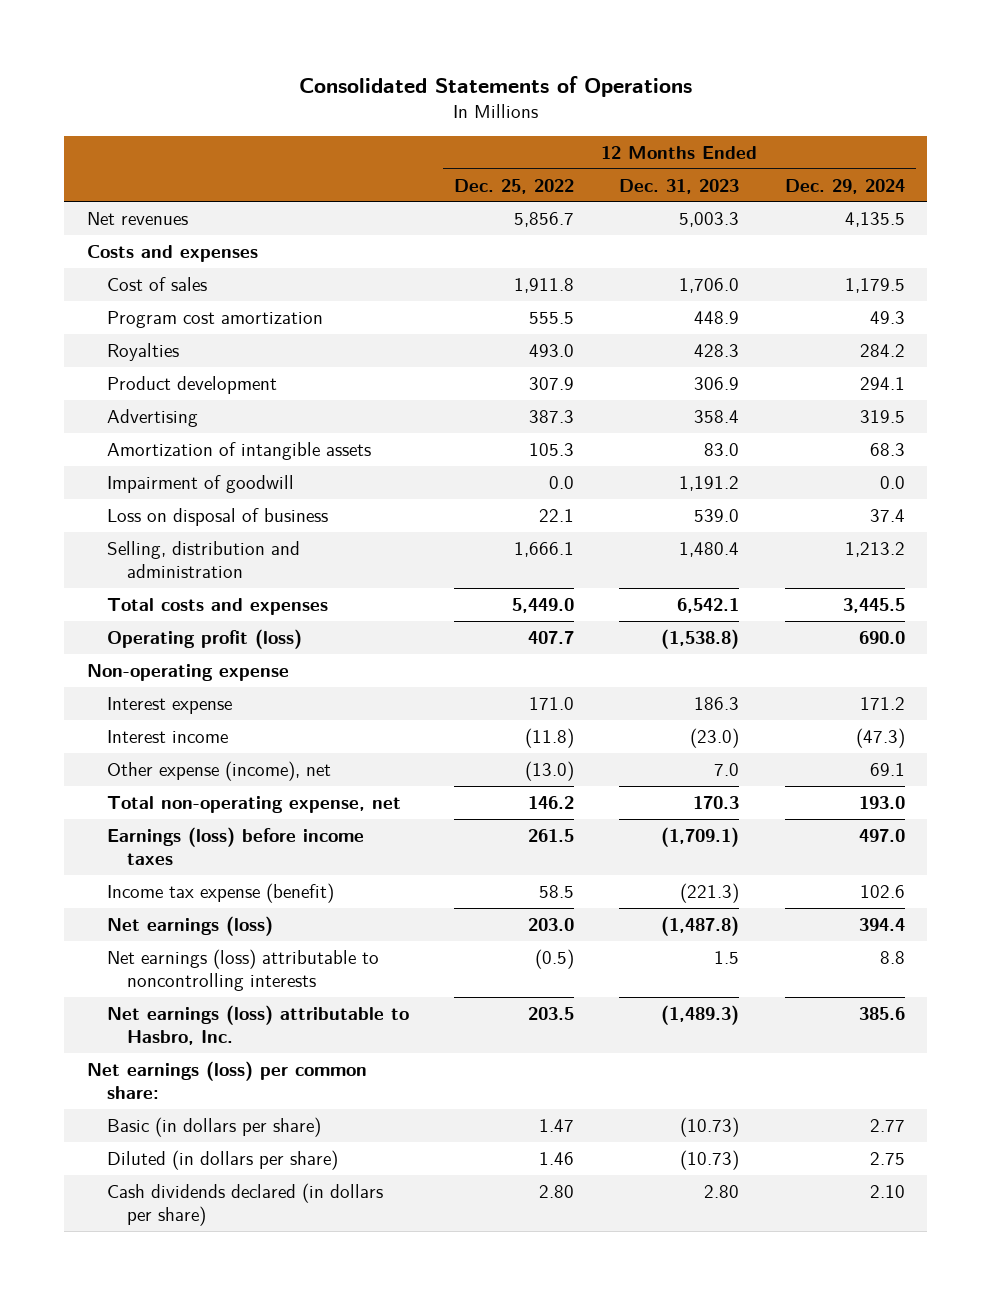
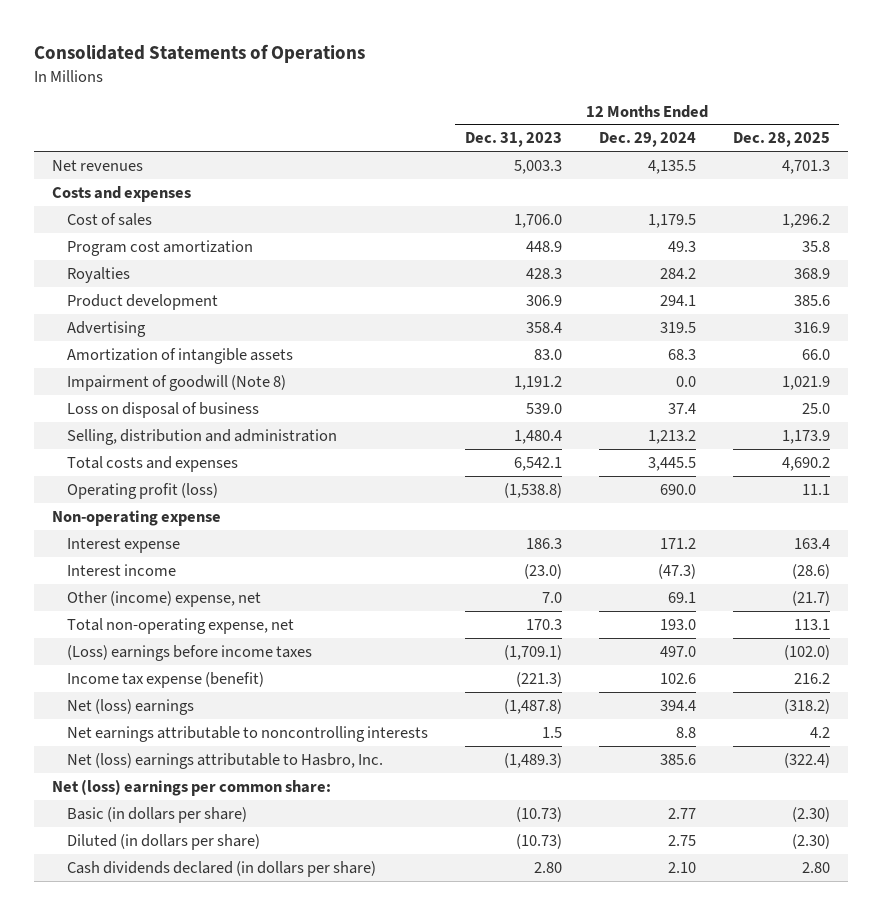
[454,178,575,194] Dec. 25, 2022 -> none
none -> [732,132,830,148] Dec. 28, 2025
[106,474,294,493] Impairment of goodwill -> [66,374,286,391] Impairment of goodwill (Note 8)
[106,760,331,781] Other expense (income), net -> [66,590,261,607] Other (income) expense, net
[106,826,364,866] Earnings (loss) before income taxes -> [66,644,312,661] (Loss) earnings before income taxes
[106,915,273,936] Net earnings (loss) -> [66,698,194,715] Net (loss) earnings
[106,948,379,992] Net earnings (loss) attributable to noncontrolling interests -> [66,725,428,742] Net earnings attributable to noncontrolling interests
[106,1004,409,1046] Net earnings (loss) attributable to Hasbro, Inc. -> [66,752,383,769] Net (loss) earnings attributable to Hasbro, Inc.
[86,1060,367,1100] Net earnings (loss) per common share: -> [52,778,332,796] Net (loss) earnings per common share:

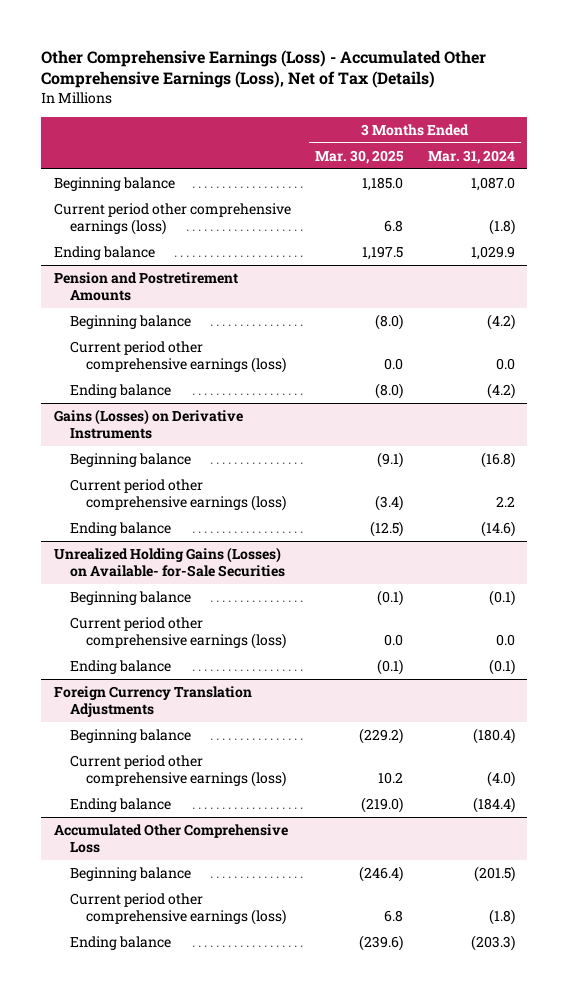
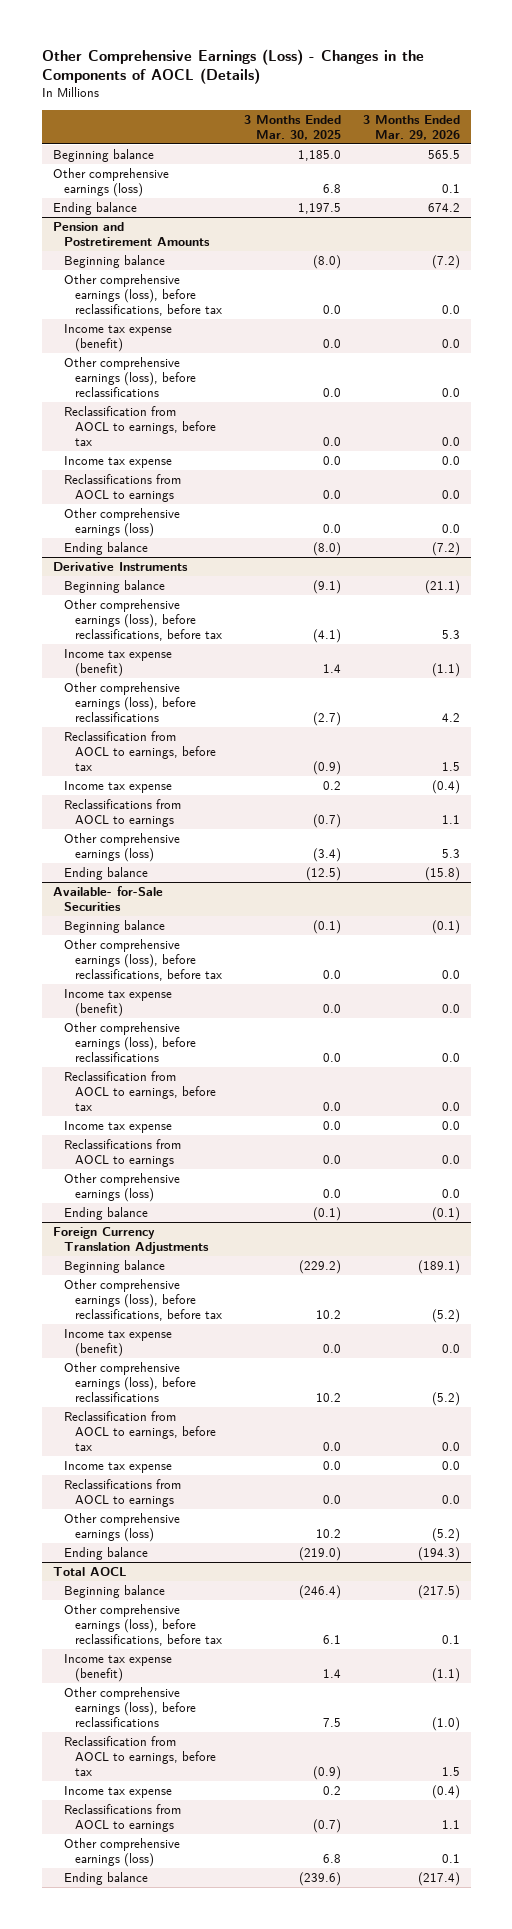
[41,49,487,89] Other Comprehensive Earnings (Loss) - Accumulated Other Comprehensive Earnings (Loss), Net of Tax (Details) -> [41,48,424,85] Other Comprehensive Earnings (Loss) - Changes in the Components of AOCL (Details)
[427,149,515,164] Mar. 31, 2024 -> none
none -> [362,114,460,140] 3 Months Ended Mar. 29, 2026
[53,202,291,235] Current period other comprehensive earnings (loss) -> [52,168,169,197] Other comprehensive earnings (loss)
none -> [63,274,222,316] Other comprehensive earnings (loss), before reclassifications, before tax
none -> [63,324,172,352] Income tax expense (benefit)
none -> [63,357,196,397] Other comprehensive earnings (loss), before reclassifications
none -> [63,406,216,446] Reclassification from AOCL to earnings, before tax
none -> [63,456,172,469] Income tax expense
none -> [63,474,181,502] Reclassifications from AOCL to earnings
[69,340,287,373] Current period other comprehensive earnings (loss) -> [63,508,180,537] Other comprehensive earnings (loss)
[53,408,243,439] Gains (Losses) on Derivative Instruments -> [52,562,188,572] Derivative Instruments
none -> [63,599,222,641] Other comprehensive earnings (loss), before reclassifications, before tax
none -> [63,649,172,677] Income tax expense (benefit)
none -> [63,682,196,722] Other comprehensive earnings (loss), before reclassifications
none -> [63,731,216,771] Reclassification from AOCL to earnings, before tax
none -> [63,781,172,794] Income tax expense
none -> [63,799,181,827] Reclassifications from AOCL to earnings
[69,478,287,511] Current period other comprehensive earnings (loss) -> [63,833,180,862] Other comprehensive earnings (loss)
[53,546,285,577] Unrealized Holding Gains (Losses) on Available- for-Sale Securities -> [52,886,163,911] Available- for-Sale Securities
none -> [63,939,222,981] Other comprehensive earnings (loss), before reclassifications, before tax
none -> [63,989,172,1017] Income tax expense (benefit)
none -> [63,1022,196,1062] Other comprehensive earnings (loss), before reclassifications
none -> [63,1071,216,1111] Reclassification from AOCL to earnings, before tax
none -> [63,1121,172,1134] Income tax expense
none -> [63,1139,181,1167] Reclassifications from AOCL to earnings
[69,616,287,649] Current period other comprehensive earnings (loss) -> [63,1173,180,1202] Other comprehensive earnings (loss)
none -> [63,1279,222,1321] Other comprehensive earnings (loss), before reclassifications, before tax
none -> [63,1329,172,1357] Income tax expense (benefit)
none -> [63,1362,196,1402] Other comprehensive earnings (loss), before reclassifications
none -> [63,1411,216,1451] Reclassification from AOCL to earnings, before tax
none -> [63,1461,172,1474] Income tax expense
none -> [63,1479,181,1507] Reclassifications from AOCL to earnings
[69,754,287,787] Current period other comprehensive earnings (loss) -> [63,1513,180,1542] Other comprehensive earnings (loss)
[53,823,288,853] Accumulated Other Comprehensive Loss -> [52,1567,127,1577] Total AOCL
none -> [63,1604,222,1646] Other comprehensive earnings (loss), before reclassifications, before tax
none -> [63,1654,172,1682] Income tax expense (benefit)
none -> [63,1687,196,1727] Other comprehensive earnings (loss), before reclassifications
none -> [63,1736,216,1776] Reclassification from AOCL to earnings, before tax
none -> [63,1786,172,1799] Income tax expense
none -> [63,1804,181,1832] Reclassifications from AOCL to earnings
[69,892,287,925] Current period other comprehensive earnings (loss) -> [63,1838,180,1867] Other comprehensive earnings (loss)

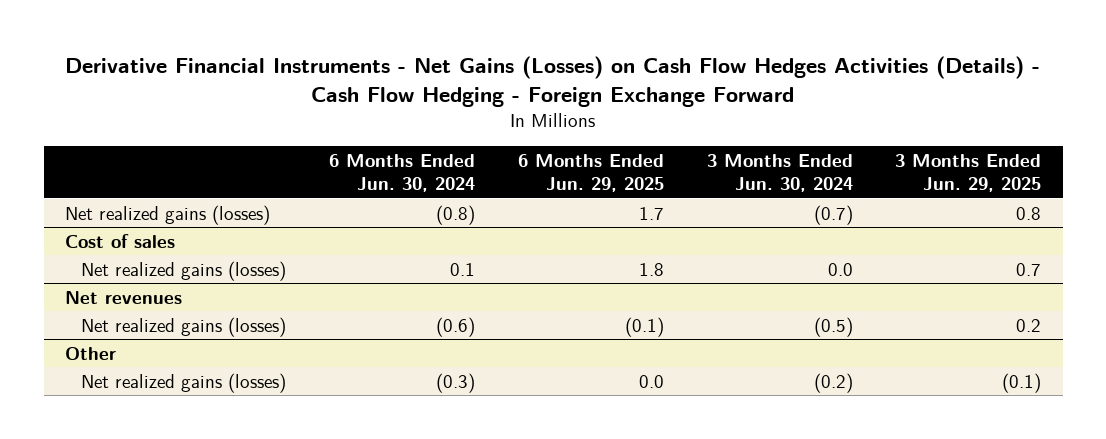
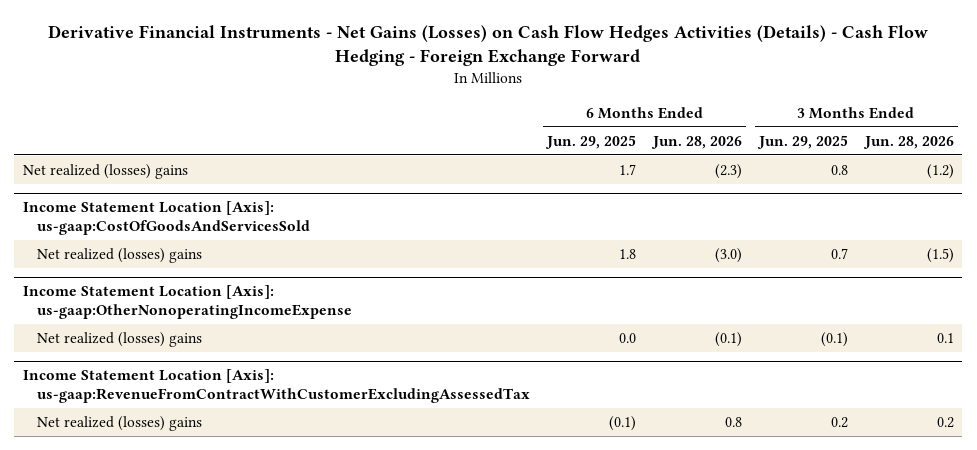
[329,153,476,193] 6 Months Ended Jun. 30, 2024 -> none
[706,153,853,193] 3 Months Ended Jun. 30, 2024 -> none
none -> [651,135,743,149] Jun. 28, 2026
none -> [862,135,954,149] Jun. 28, 2026
[64,204,270,225] Net realized gains (losses) -> [22,164,188,180] Net realized (losses) gains
[64,233,175,248] Cost of sales -> [22,201,311,235] Income Statement Location [Axis]: us-gaap:CostOfGoodsAndServicesSold
[81,260,287,281] Net realized gains (losses) -> [37,248,203,264] Net realized (losses) gains
[64,290,182,304] Net revenues -> [22,285,353,319] Income Statement Location [Axis]: us-gaap:OtherNonoperatingIncomeExpense
[81,316,287,337] Net realized gains (losses) -> [37,332,203,348] Net realized (losses) gains
[624,316,664,337] (0.1) -> [619,333,637,344] 0.0
[1016,318,1042,332] 0.2 -> [821,332,849,348] (0.1)
[64,346,116,360] Other -> [22,369,531,403] Income Statement Location [Axis]: us-gaap:RevenueFromContractWithCustomerExcludingAssessedTax
[81,372,287,393] Net realized gains (losses) -> [37,416,203,432] Net realized (losses) gains
[638,374,664,388] 0.0 -> [609,416,637,432] (0.1)
[1002,372,1042,393] (0.1) -> [831,417,849,429] 0.2

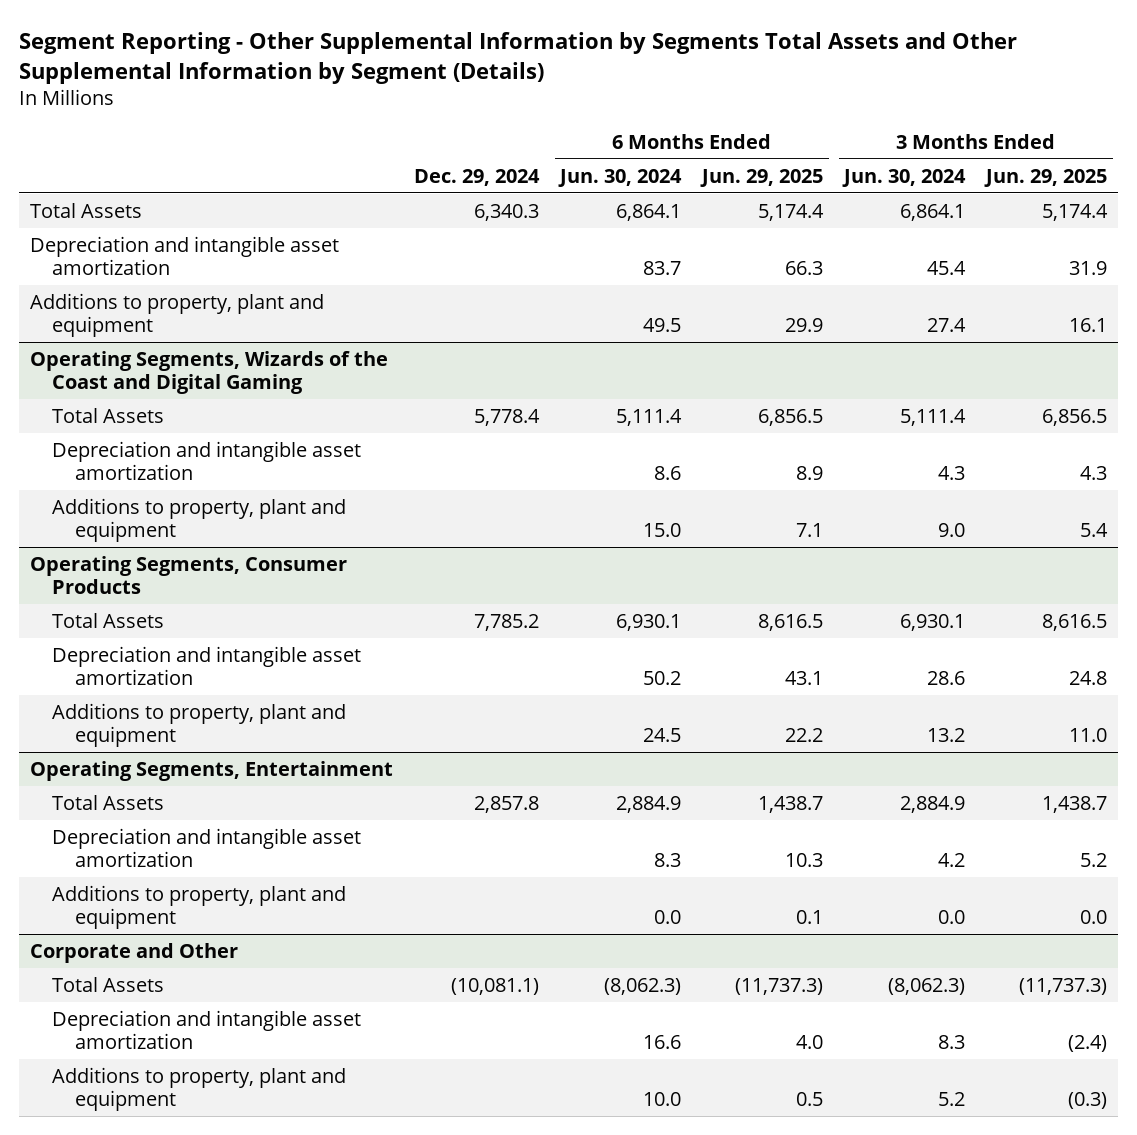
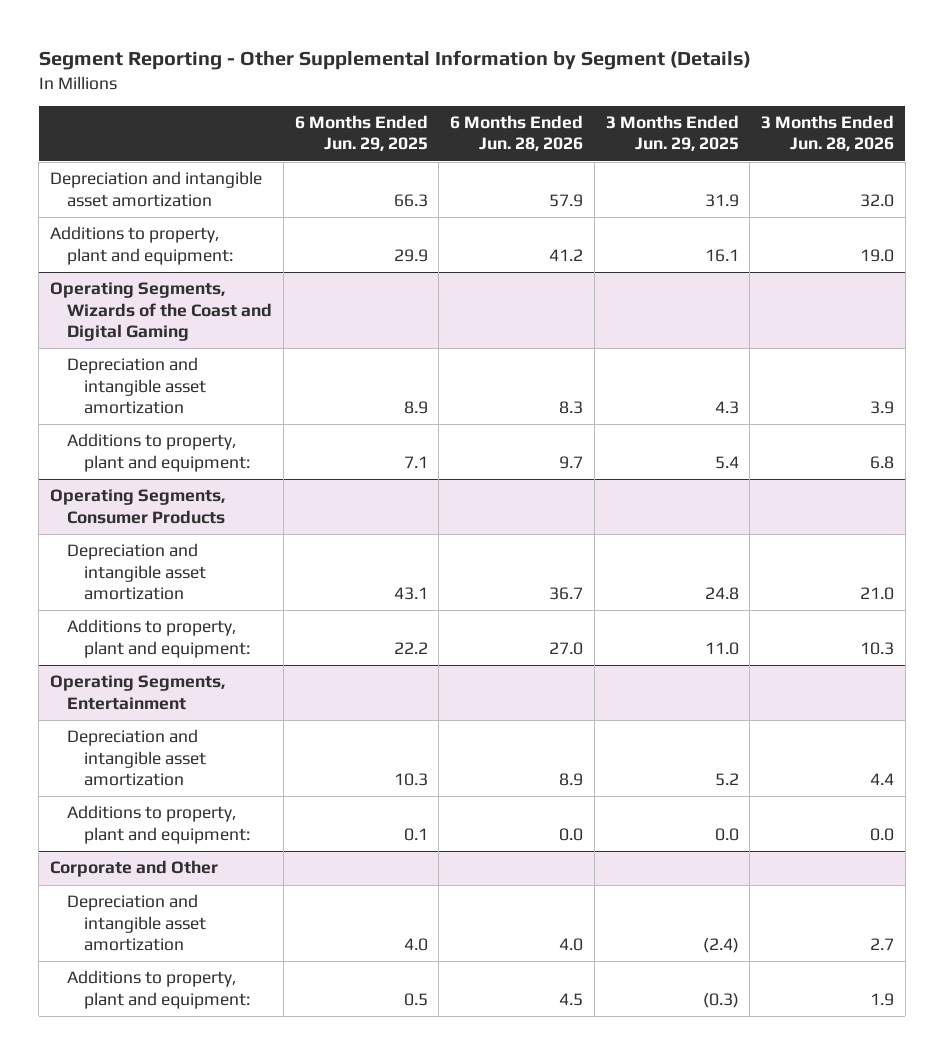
[19,32,1018,85] Segment Reporting - Other Supplemental Information by Segments Total Assets and Other Supplemental Information by Segment (Details) -> [38,50,751,71] Segment Reporting - Other Supplemental Information by Segment (Details)
[414,168,541,186] Dec. 29, 2024 -> none
[558,168,683,187] Jun. 30, 2024 -> none
[842,168,967,187] Jun. 30, 2024 -> none
none -> [450,115,584,152] 6 Months Ended Jun. 28, 2026
none -> [761,115,895,152] 3 Months Ended Jun. 28, 2026
[29,202,142,218] Total Assets -> none
[29,292,324,337] Additions to property, plant and equipment -> [49,226,234,265] Additions to property, plant and equipment:
[52,407,165,423] Total Assets -> none
[52,497,347,542] Additions to property, plant and equipment -> [67,433,251,472] Additions to property, plant and equipment:
[52,612,165,628] Total Assets -> none
[52,702,347,747] Additions to property, plant and equipment -> [67,619,251,658] Additions to property, plant and equipment:
[52,794,165,810] Total Assets -> none
[52,884,347,929] Additions to property, plant and equipment -> [67,805,251,844] Additions to property, plant and equipment:
[52,976,165,992] Total Assets -> none
[52,1066,347,1111] Additions to property, plant and equipment -> [67,970,251,1009] Additions to property, plant and equipment:

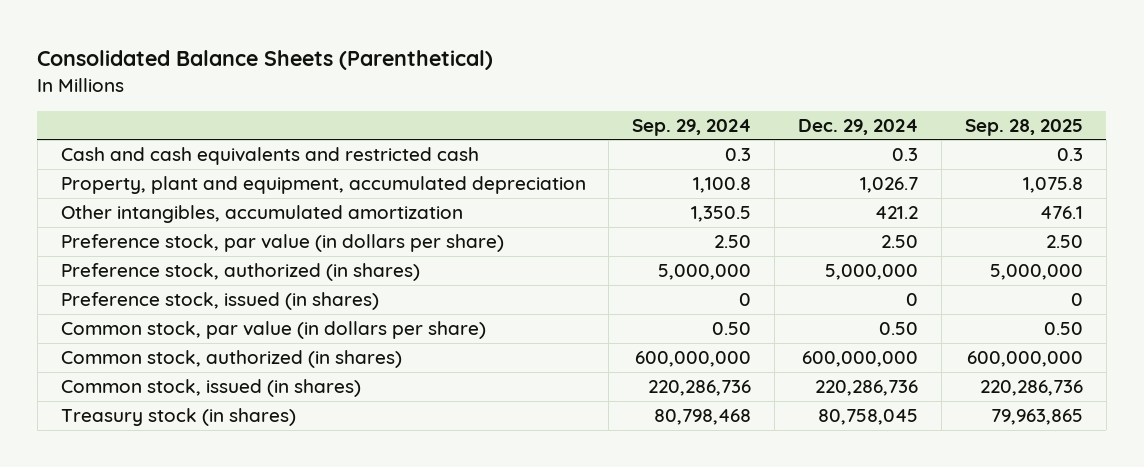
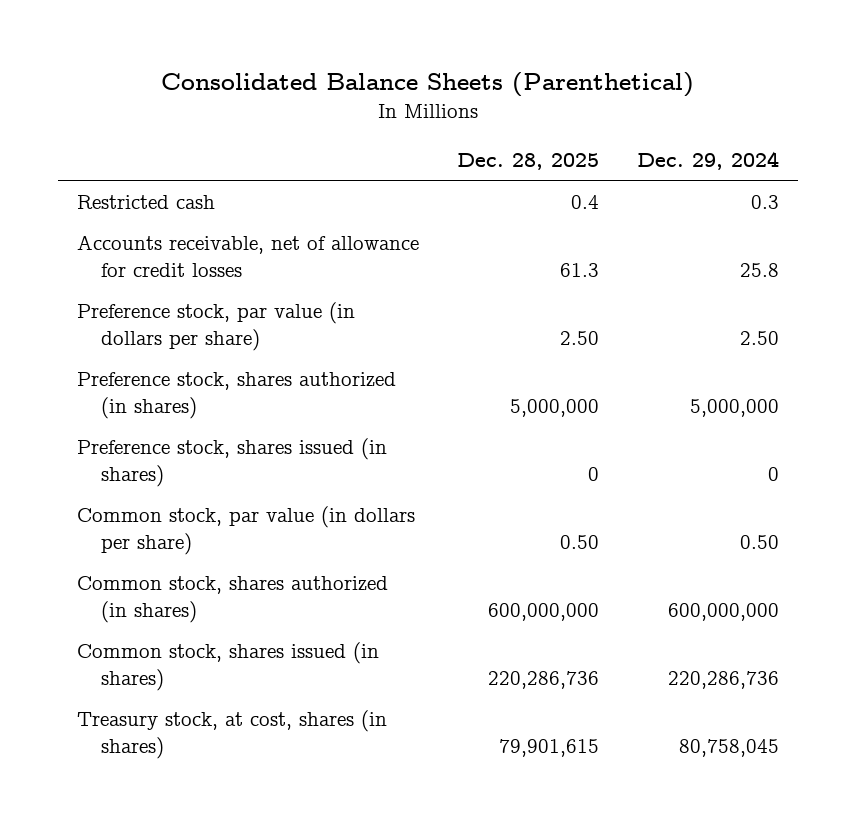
[632,118,752,136] Sep. 29, 2024 -> none
[964,118,1083,136] Sep. 28, 2025 -> none
none -> [456,152,599,170] Dec. 28, 2025
[60,176,586,195] Property, plant and equipment, accumulated depreciation -> none
[60,205,463,224] Other intangibles, accumulated amortization -> none
[60,147,479,166] Cash and cash equivalents and restricted cash -> [76,194,215,209] Restricted cash
none -> [76,234,419,277] Accounts receivable, net of allowance for credit losses
[60,263,420,282] Preference stock, authorized (in shares) -> [76,371,396,419] Preference stock, shares authorized (in shares)
[60,292,379,311] Preference stock, issued (in shares) -> [76,437,387,487] Preference stock, shares issued (in shares)
[60,350,402,369] Common stock, authorized (in shares) -> [76,575,388,623] Common stock, shares authorized (in shares)
[60,379,361,398] Common stock, issued (in shares) -> [76,641,379,691] Common stock, shares issued (in shares)
[60,408,296,427] Treasury stock (in shares) -> [76,709,387,759] Treasury stock, at cost, shares (in shares)

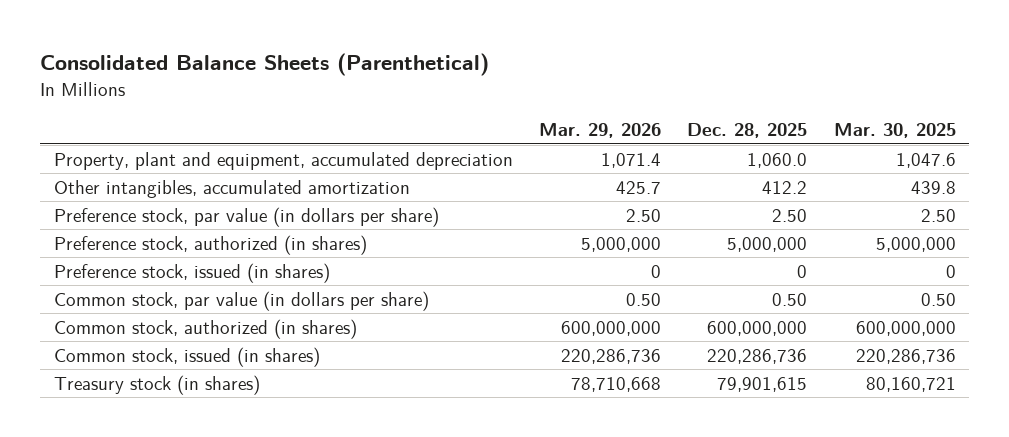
[636,150,779,170] Dec. 29, 2024 -> none
none -> [538,123,661,139] Mar. 29, 2026
none -> [833,123,956,139] Mar. 30, 2025
[76,194,215,209] Restricted cash -> none
[76,234,419,277] Accounts receivable, net of allowance for credit losses -> none
none -> [53,151,513,170] Property, plant and equipment, accumulated depreciation
none -> [53,179,410,198] Other intangibles, accumulated amortization
[76,371,396,419] Preference stock, shares authorized (in shares) -> [53,234,367,255] Preference stock, authorized (in shares)
[76,437,387,487] Preference stock, shares issued (in shares) -> [53,262,330,283] Preference stock, issued (in shares)
[76,575,388,623] Common stock, shares authorized (in shares) -> [53,318,357,339] Common stock, authorized (in shares)
[76,641,379,691] Common stock, shares issued (in shares) -> [53,346,320,367] Common stock, issued (in shares)
[76,709,387,759] Treasury stock, at cost, shares (in shares) -> [53,374,260,395] Treasury stock (in shares)

